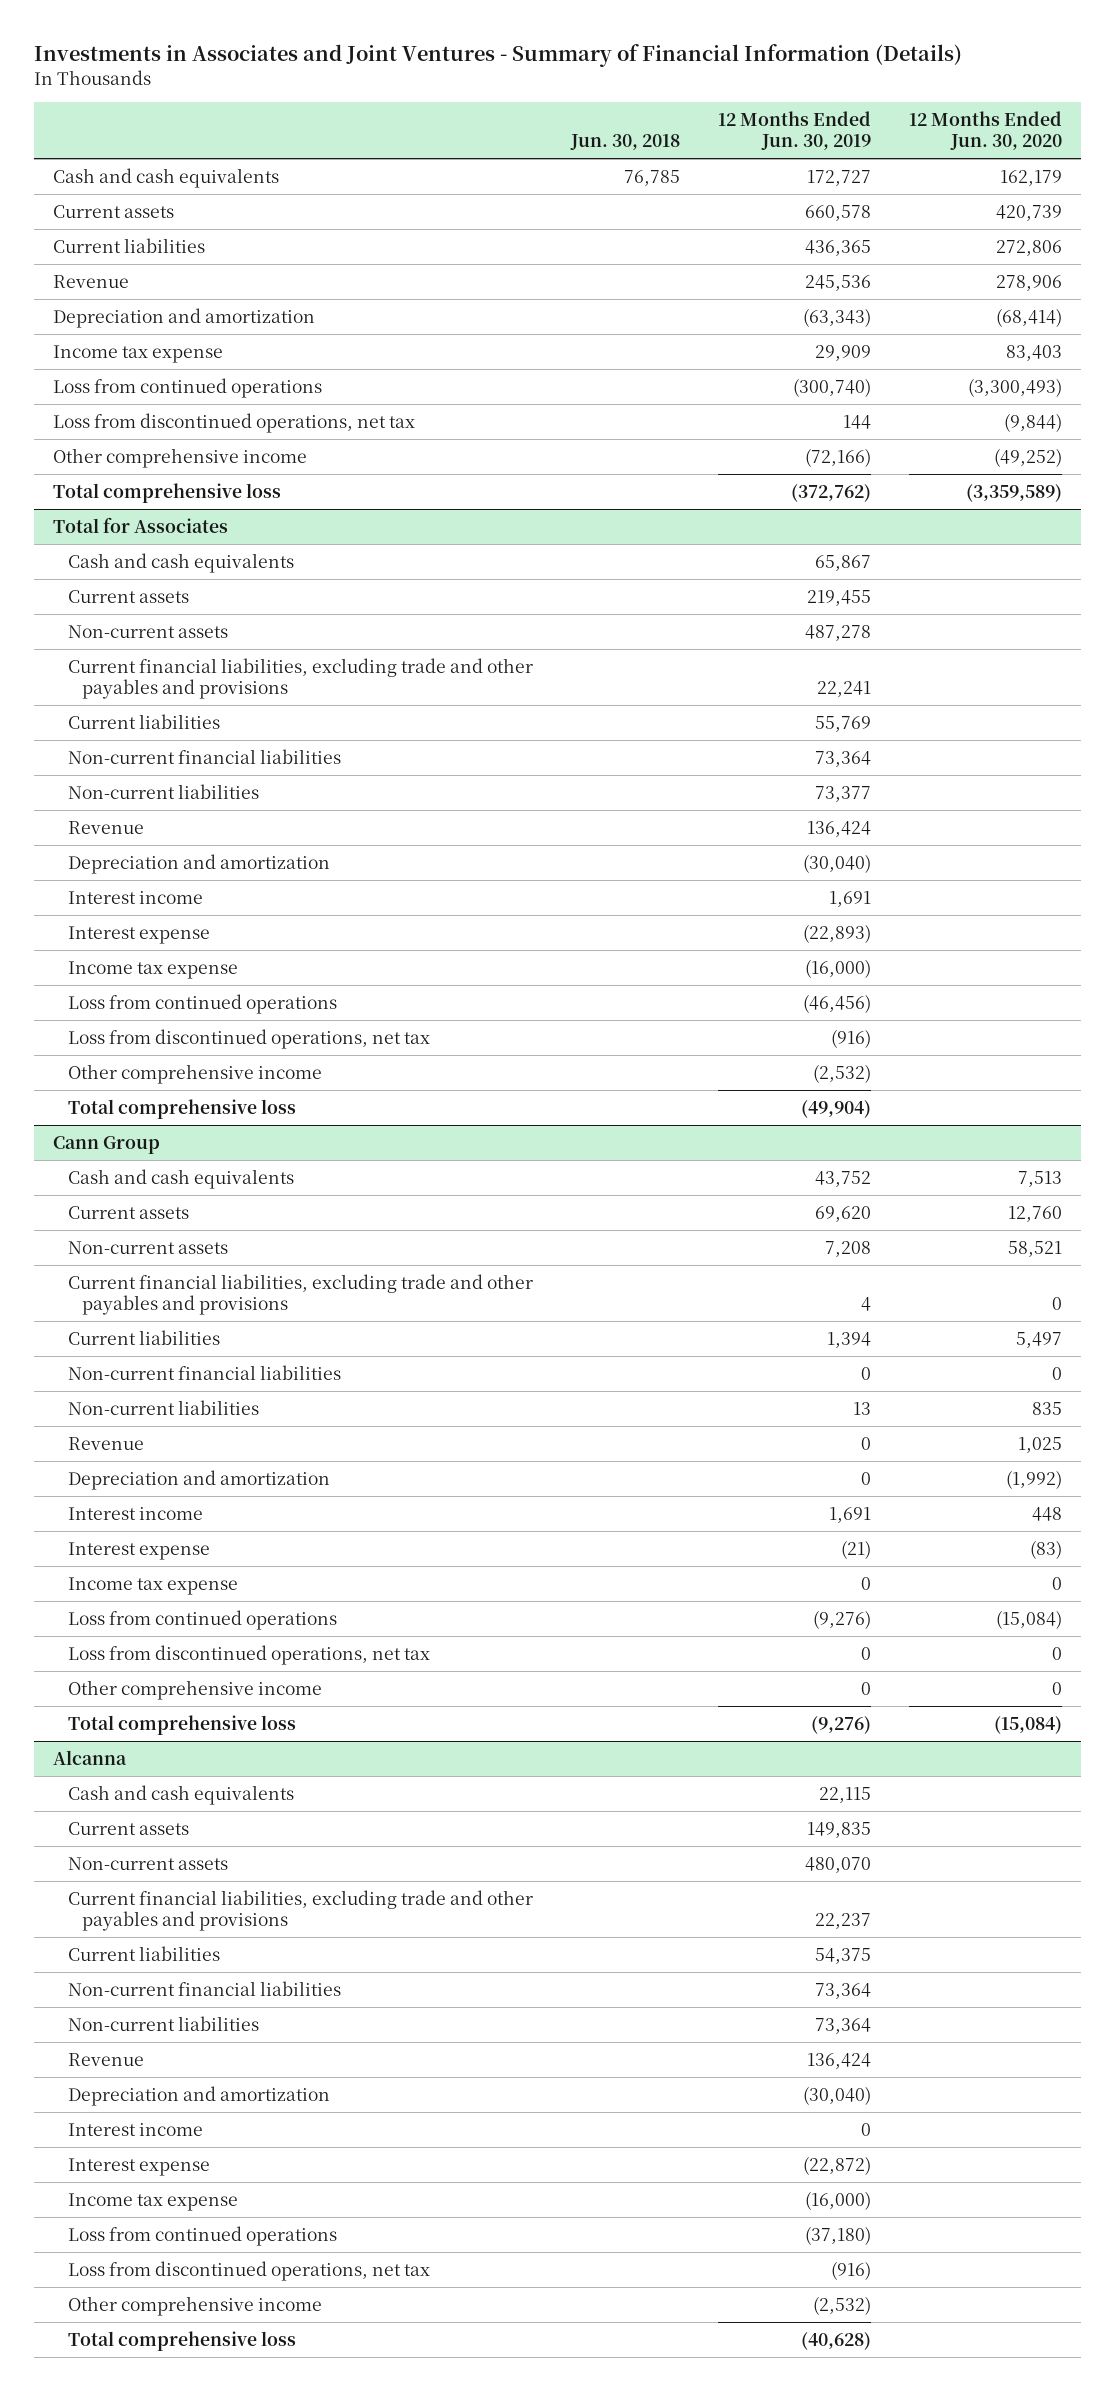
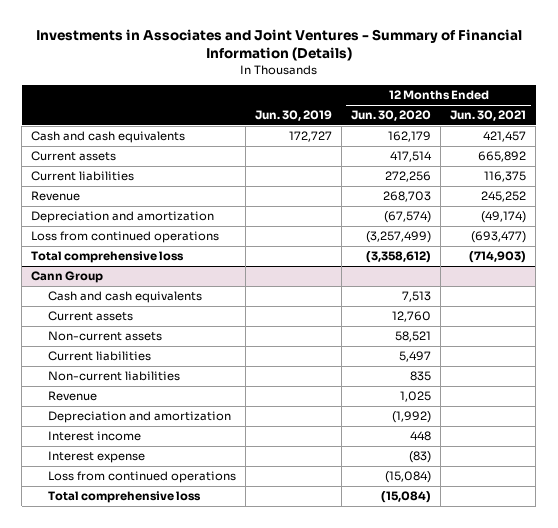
[569,134,680,151] Jun. 30, 2018 -> none
[717,110,871,151] 12 Months Ended Jun. 30, 2019 -> none
none -> [255,110,333,122] Jun. 30, 2019
none -> [450,110,527,122] Jun. 30, 2021
[53,344,224,363] Income tax expense -> none
[53,412,416,433] Loss from discontinued operations, net tax -> none
[53,447,308,468] Other comprehensive income -> none
[53,516,229,533] Total for Associates -> none
[67,552,294,573] Cash and cash equivalents -> none
[67,589,189,603] Current assets -> none
[67,624,228,638] Non-current assets -> none
[67,657,533,700] Current financial liabilities, excluding trade and other payables and provisions -> none
[67,713,220,729] Current liabilities -> none
[67,748,341,764] Non-current financial liabilities -> none
[67,783,259,799] Non-current liabilities -> none
[67,820,144,834] Revenue -> none
[67,853,330,874] Depreciation and amortization -> none
[67,890,203,904] Interest income -> none
[67,925,210,944] Interest expense -> none
[67,960,238,979] Income tax expense -> none
[67,993,337,1014] Loss from continued operations -> none
[67,1028,430,1049] Loss from discontinued operations, net tax -> none
[67,1063,322,1084] Other comprehensive income -> none
[67,1098,296,1119] Total comprehensive loss -> none
[995,204,1062,221] 420,739 -> [390,151,433,163] 417,514
[995,239,1062,256] 272,806 -> [385,171,432,183] 272,256
[995,274,1062,291] 278,906 -> [383,191,432,203] 268,703
[995,307,1062,327] (68,414) -> [384,211,432,224] (67,574)
[967,377,1062,397] (3,300,493) -> [366,231,432,244] (3,257,499)
[965,483,1062,502] (3,359,589) -> [366,251,432,264] (3,358,612)
[67,1273,533,1316] Current financial liabilities, excluding trade and other payables and provisions -> none
[67,1364,341,1380] Non-current financial liabilities -> none
[67,1576,238,1595] Income tax expense -> none
[67,1644,430,1665] Loss from discontinued operations, net tax -> none
[67,1679,322,1700] Other comprehensive income -> none
[53,1749,128,1765] Alcanna -> none
[67,1784,294,1805] Cash and cash equivalents -> none
[67,1821,189,1835] Current assets -> none
[67,1856,228,1870] Non-current assets -> none
[67,1889,533,1932] Current financial liabilities, excluding trade and other payables and provisions -> none
[67,1945,220,1961] Current liabilities -> none
[67,1980,341,1996] Non-current financial liabilities -> none
[67,2015,259,2031] Non-current liabilities -> none
[67,2052,144,2066] Revenue -> none
[67,2085,330,2106] Depreciation and amortization -> none
[67,2122,203,2136] Interest income -> none
[67,2157,210,2176] Interest expense -> none
[67,2192,238,2211] Income tax expense -> none
[67,2225,337,2246] Loss from continued operations -> none
[67,2260,430,2281] Loss from discontinued operations, net tax -> none
[67,2295,322,2316] Other comprehensive income -> none
[67,2330,296,2351] Total comprehensive loss -> none

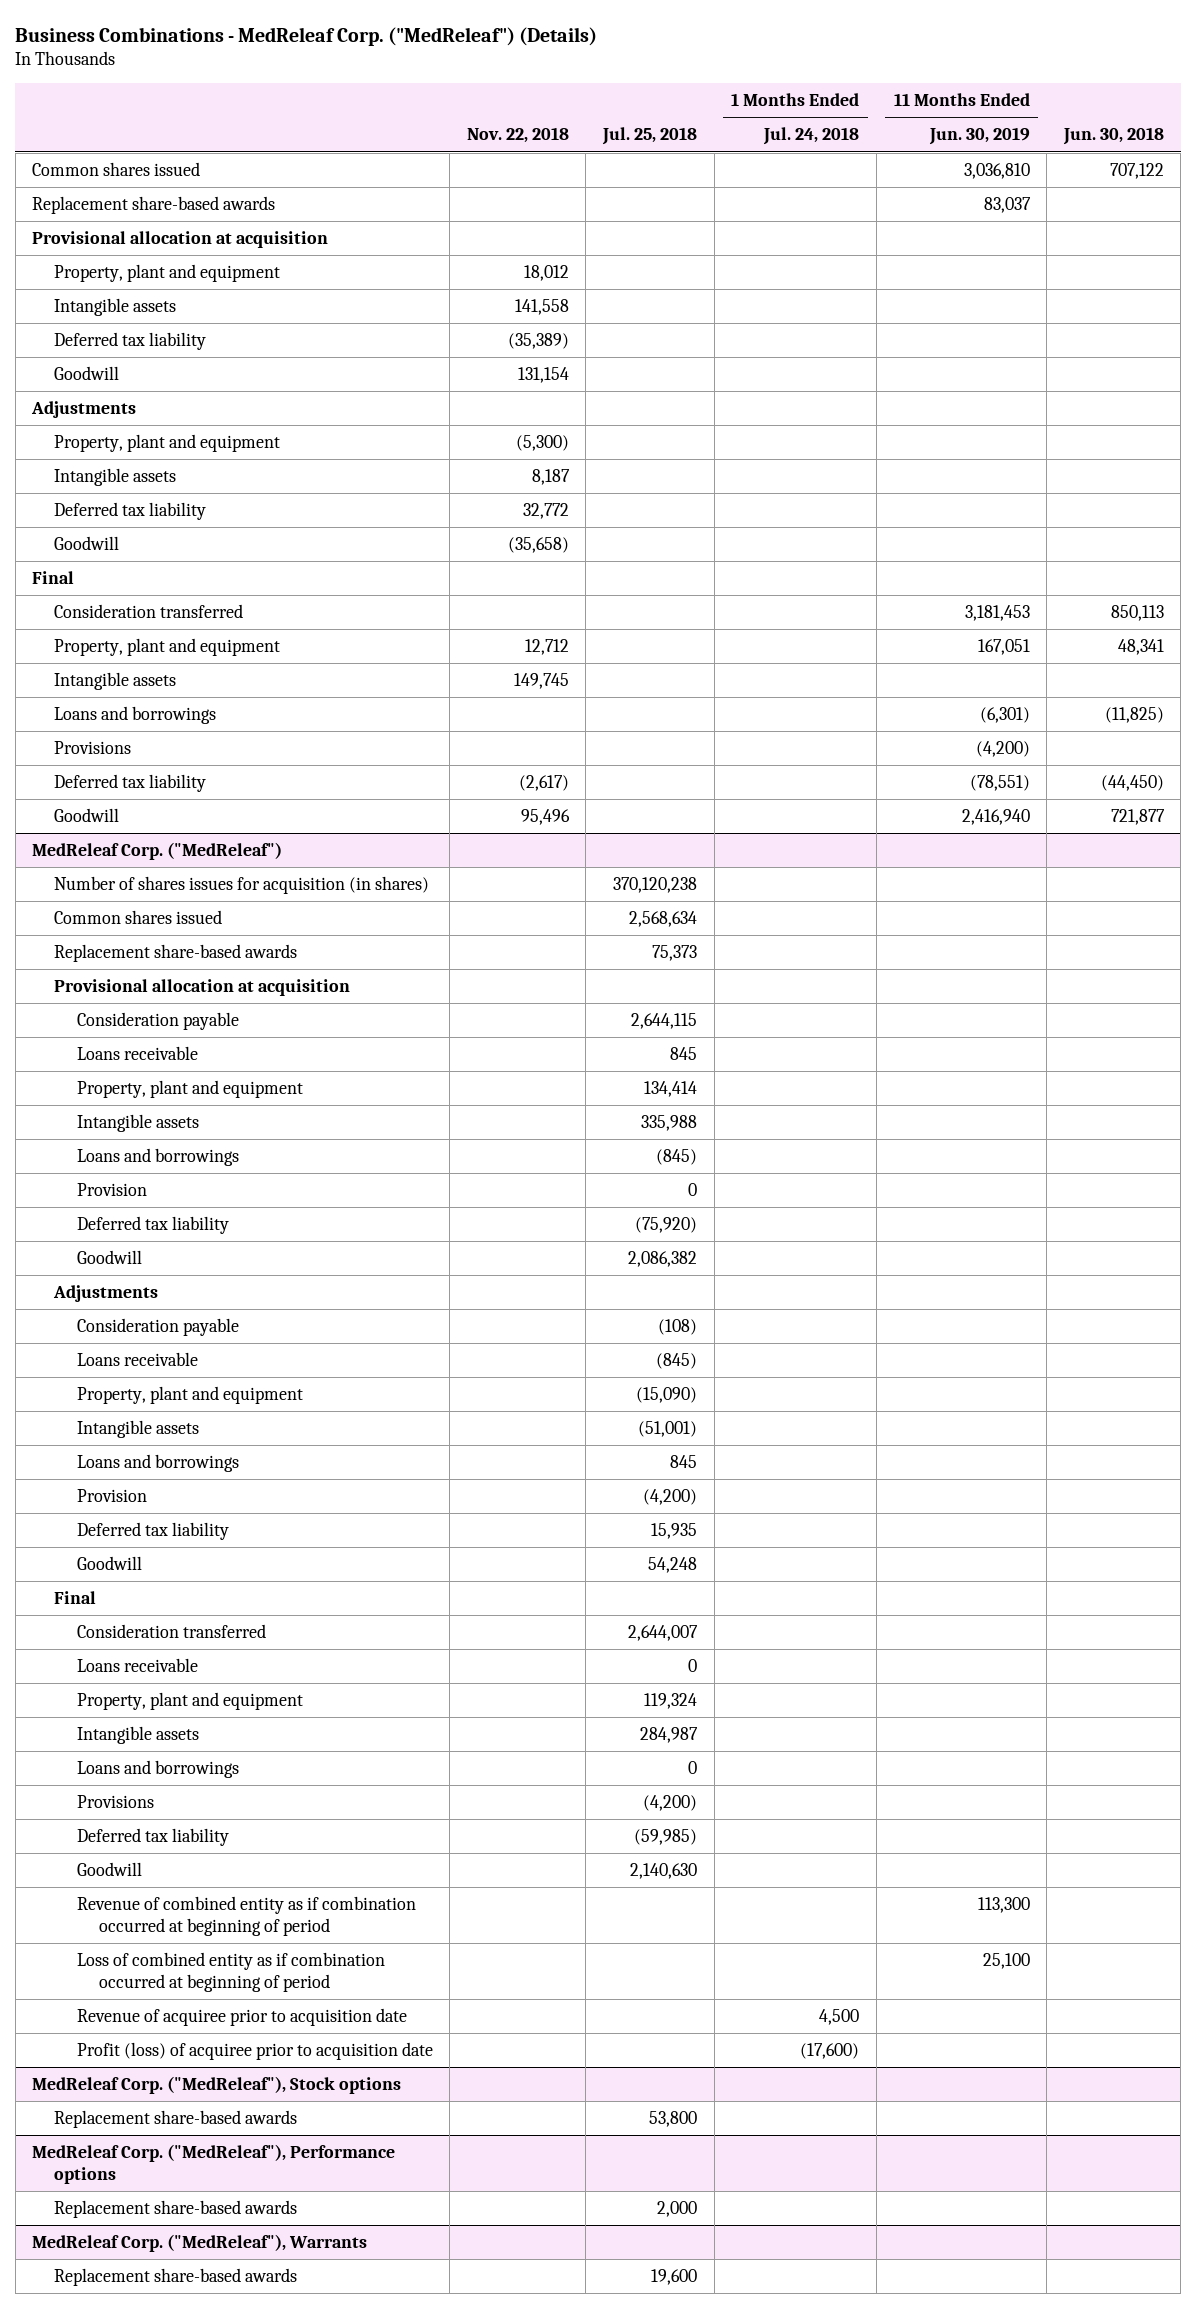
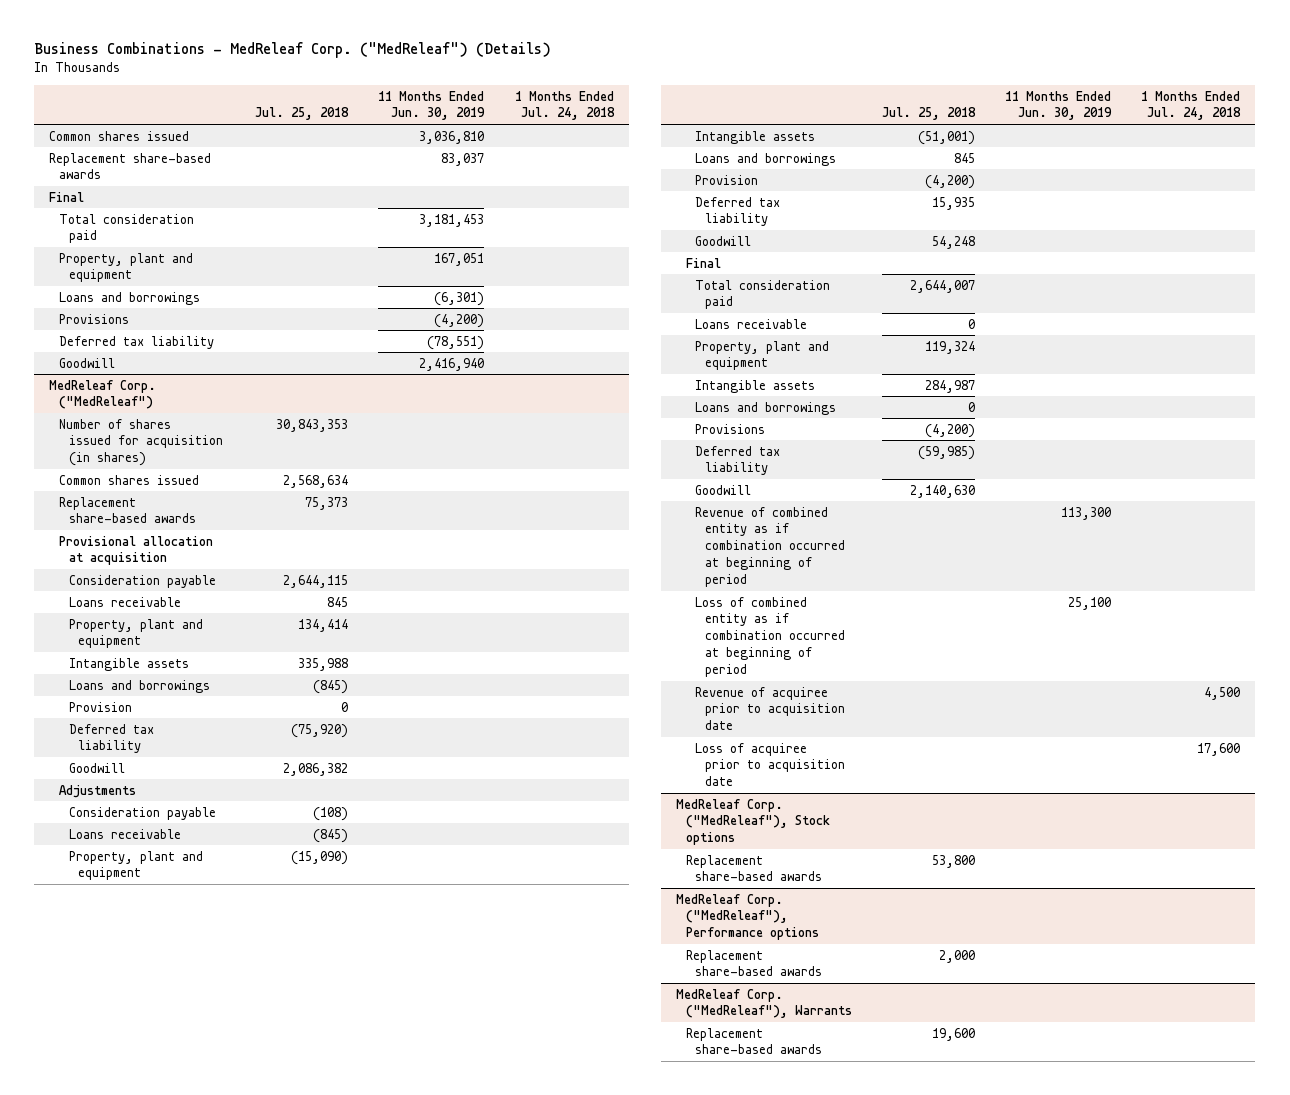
[466,127,569,144] Nov. 22, 2018 -> none
[1062,127,1164,146] Jun. 30, 2018 -> none
[32,231,329,249] Provisional allocation at acquisition -> none
[54,264,281,283] Property, plant and equipment -> none
[54,298,177,317] Intangible assets -> none
[54,332,207,351] Deferred tax liability -> none
[54,366,120,381] Goodwill -> none
[31,401,137,419] Adjustments -> none
[54,434,281,453] Property, plant and equipment -> none
[54,468,177,487] Intangible assets -> none
[54,502,207,521] Deferred tax liability -> none
[54,536,120,551] Goodwill -> none
[54,604,244,619] Consideration transferred -> [59,213,195,244] Total consideration paid
[54,672,177,691] Intangible assets -> none
[54,876,430,895] Number of shares issues for acquisition (in shares) -> [59,418,223,467] Number of shares issued for acquisition (in shares)
[613,877,698,894] 370,120,238 -> [276,418,349,432] 30,843,353
[76,1624,266,1639] Consideration transferred -> [695,279,831,310] Total consideration paid
[76,2042,433,2061] Profit (loss) of acquiree prior to acquisition date -> [695,742,845,787] Loss of acquiree prior to acquisition date
[800,2043,860,2060] (17,600) -> [1197,742,1241,756] 17,600

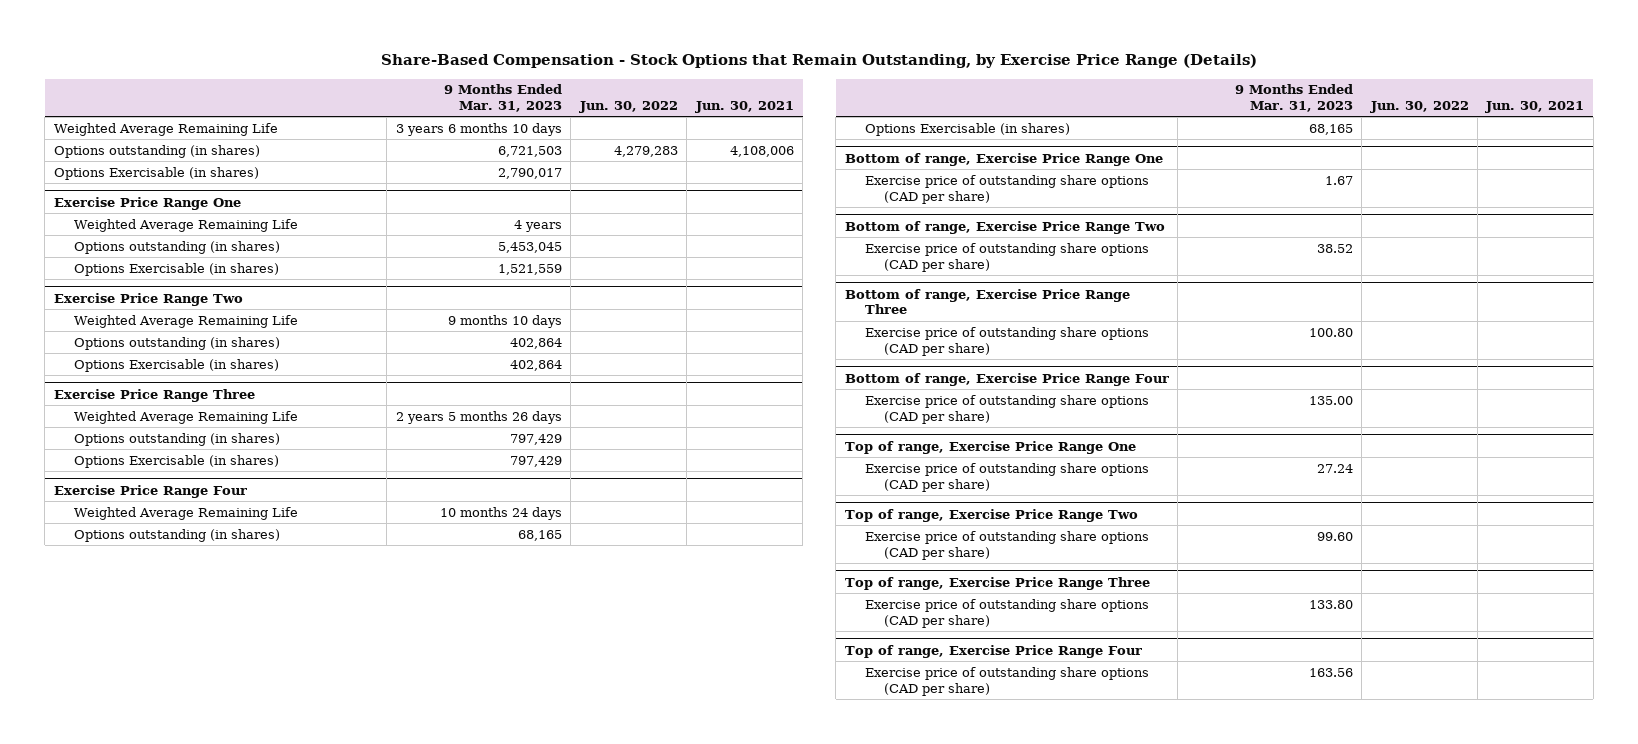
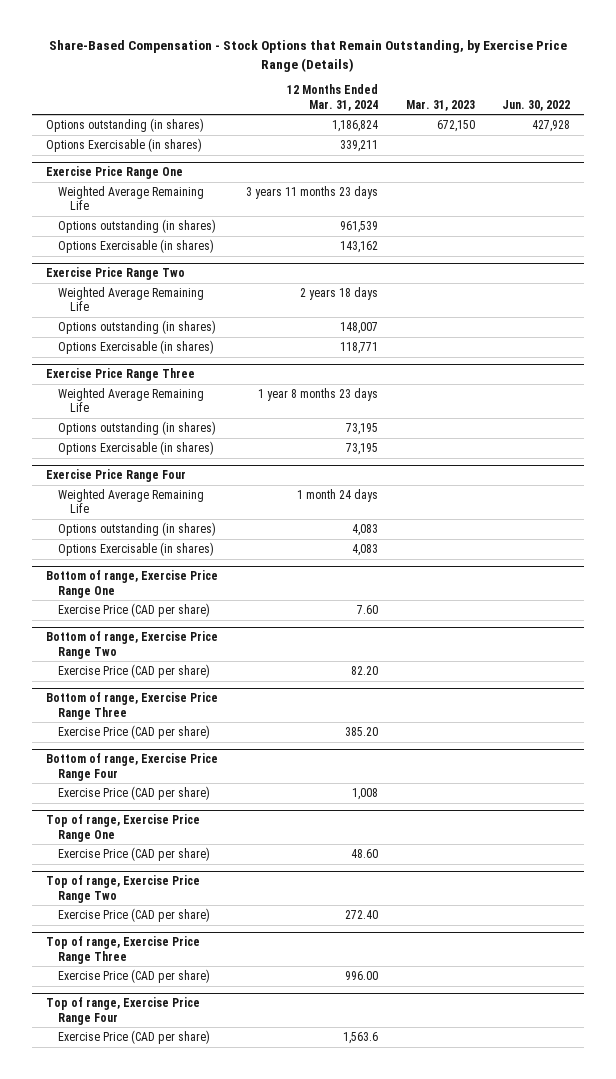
[443,84,562,113] 9 Months Ended Mar. 31, 2023 -> none
[694,101,794,114] Jun. 30, 2021 -> none
none -> [286,84,378,111] 12 Months Ended Mar. 31, 2024
none -> [405,99,475,111] Mar. 31, 2023
[53,122,278,136] Weighted Average Remaining Life -> none
[613,145,678,157] 4,279,283 -> [532,120,571,133] 427,928
[864,174,1149,204] Exercise price of outstanding share options (CAD per share) -> [58,603,211,618] Exercise Price (CAD per share)
[864,242,1149,272] Exercise price of outstanding share options (CAD per share) -> [58,664,211,679] Exercise Price (CAD per share)
[864,326,1149,356] Exercise price of outstanding share options (CAD per share) -> [58,725,211,740] Exercise Price (CAD per share)
[864,394,1149,424] Exercise price of outstanding share options (CAD per share) -> [58,786,211,801] Exercise Price (CAD per share)
[864,462,1149,492] Exercise price of outstanding share options (CAD per share) -> [58,847,211,862] Exercise Price (CAD per share)
[864,530,1149,560] Exercise price of outstanding share options (CAD per share) -> [58,908,211,923] Exercise Price (CAD per share)
[864,598,1149,628] Exercise price of outstanding share options (CAD per share) -> [58,969,211,984] Exercise Price (CAD per share)
[864,666,1149,696] Exercise price of outstanding share options (CAD per share) -> [58,1030,211,1045] Exercise Price (CAD per share)

